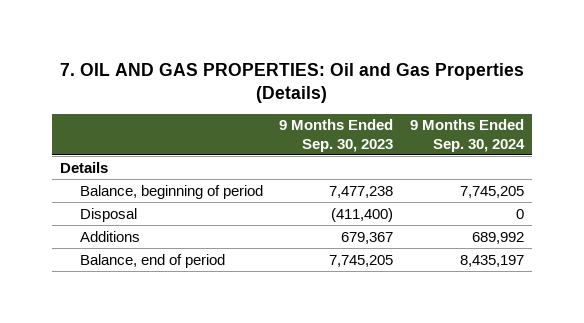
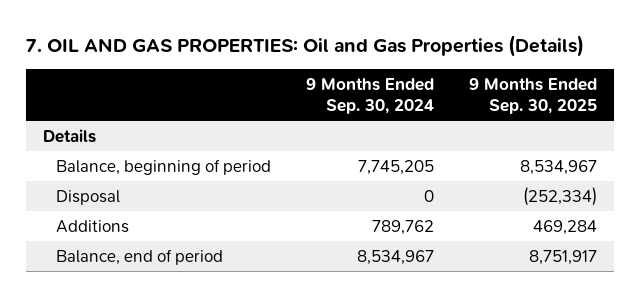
[279,119,394,152] 9 Months Ended Sep. 30, 2023 -> none
none -> [468,78,597,115] 9 Months Ended Sep. 30, 2025
[471,231,524,244] 689,992 -> [371,219,434,235] 789,762
[459,254,524,267] 8,435,197 -> [356,249,434,265] 8,534,967

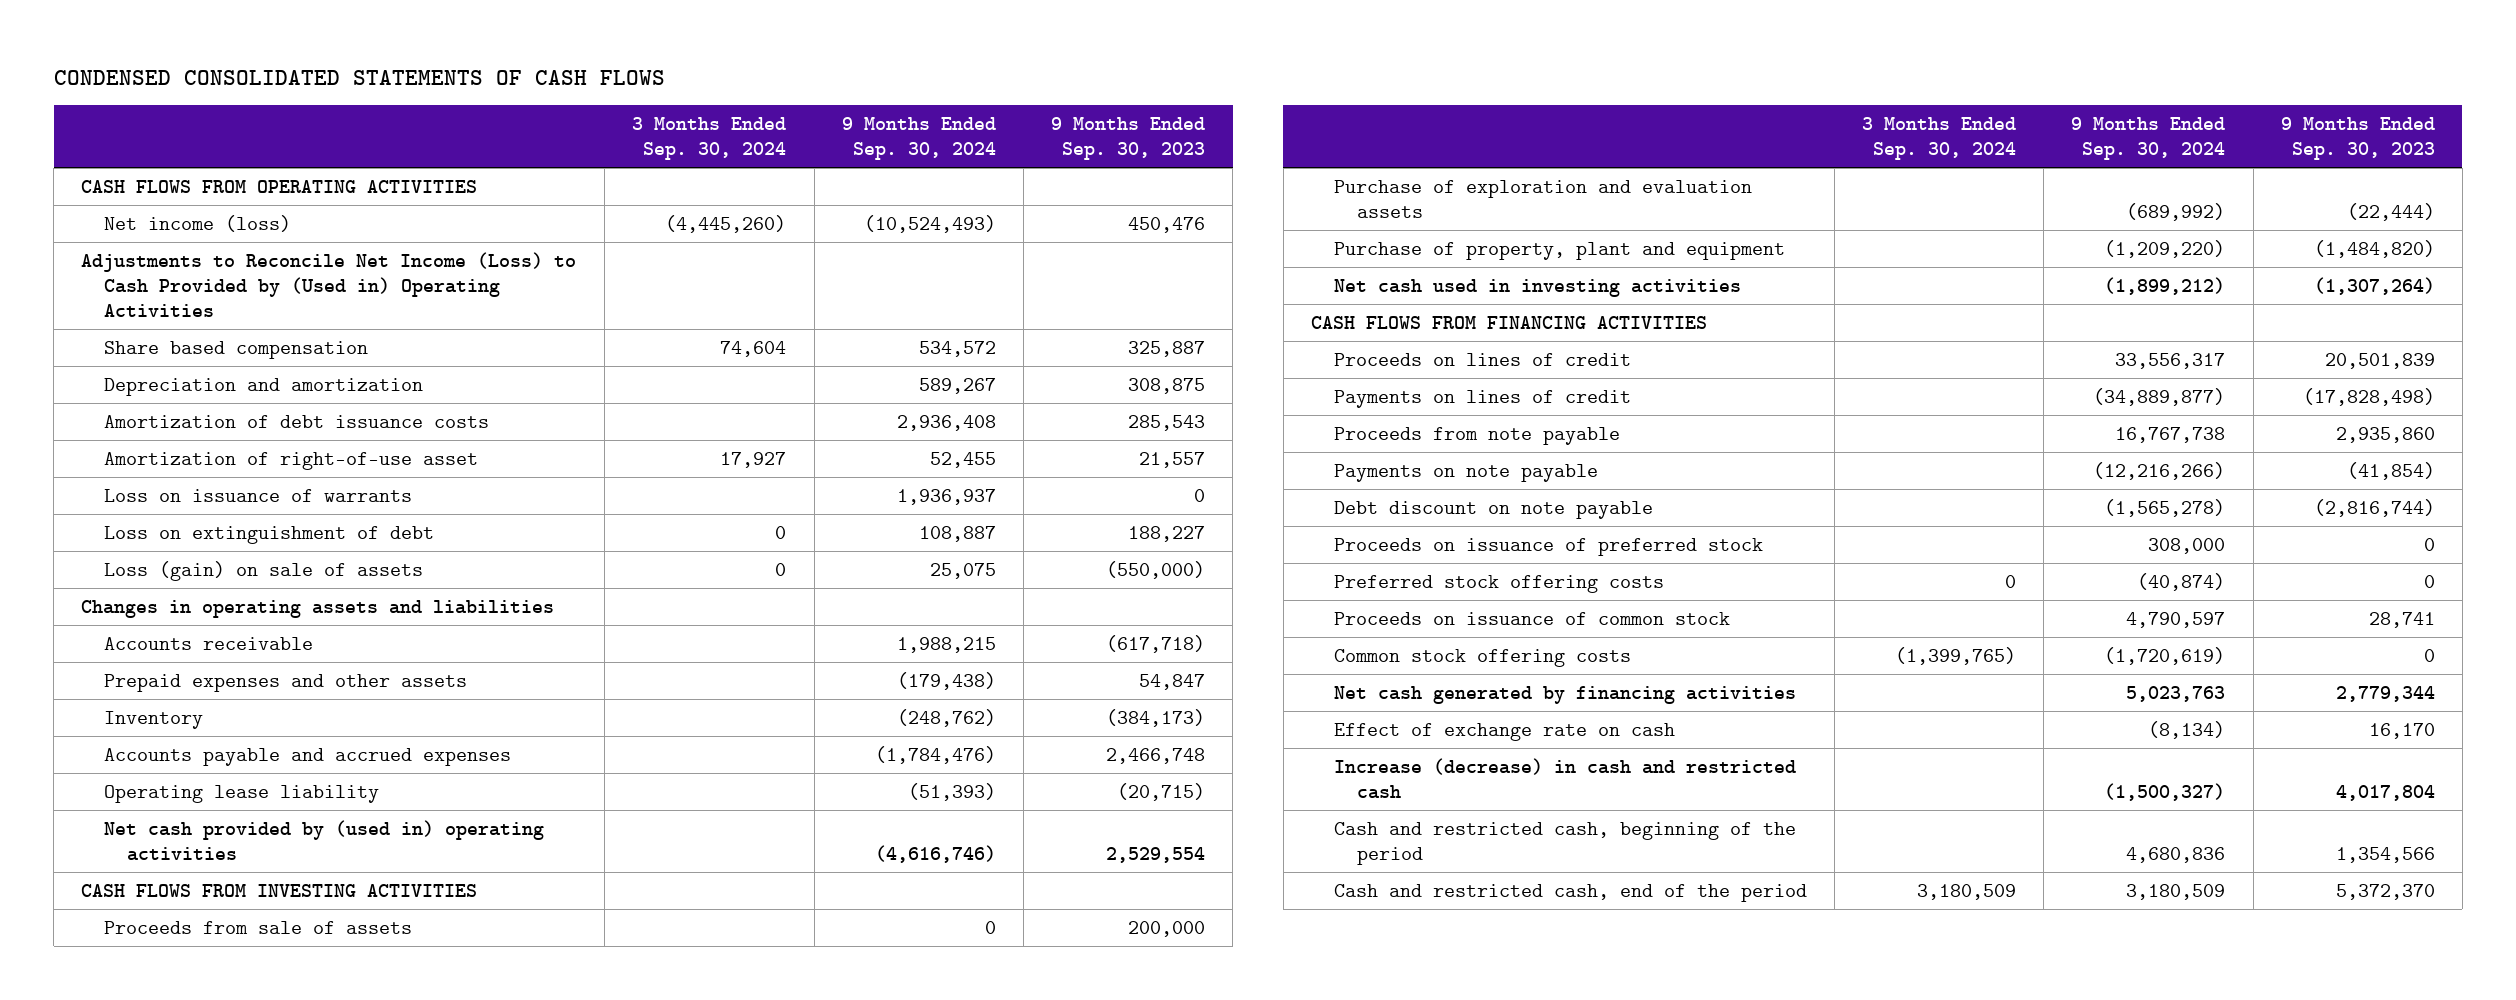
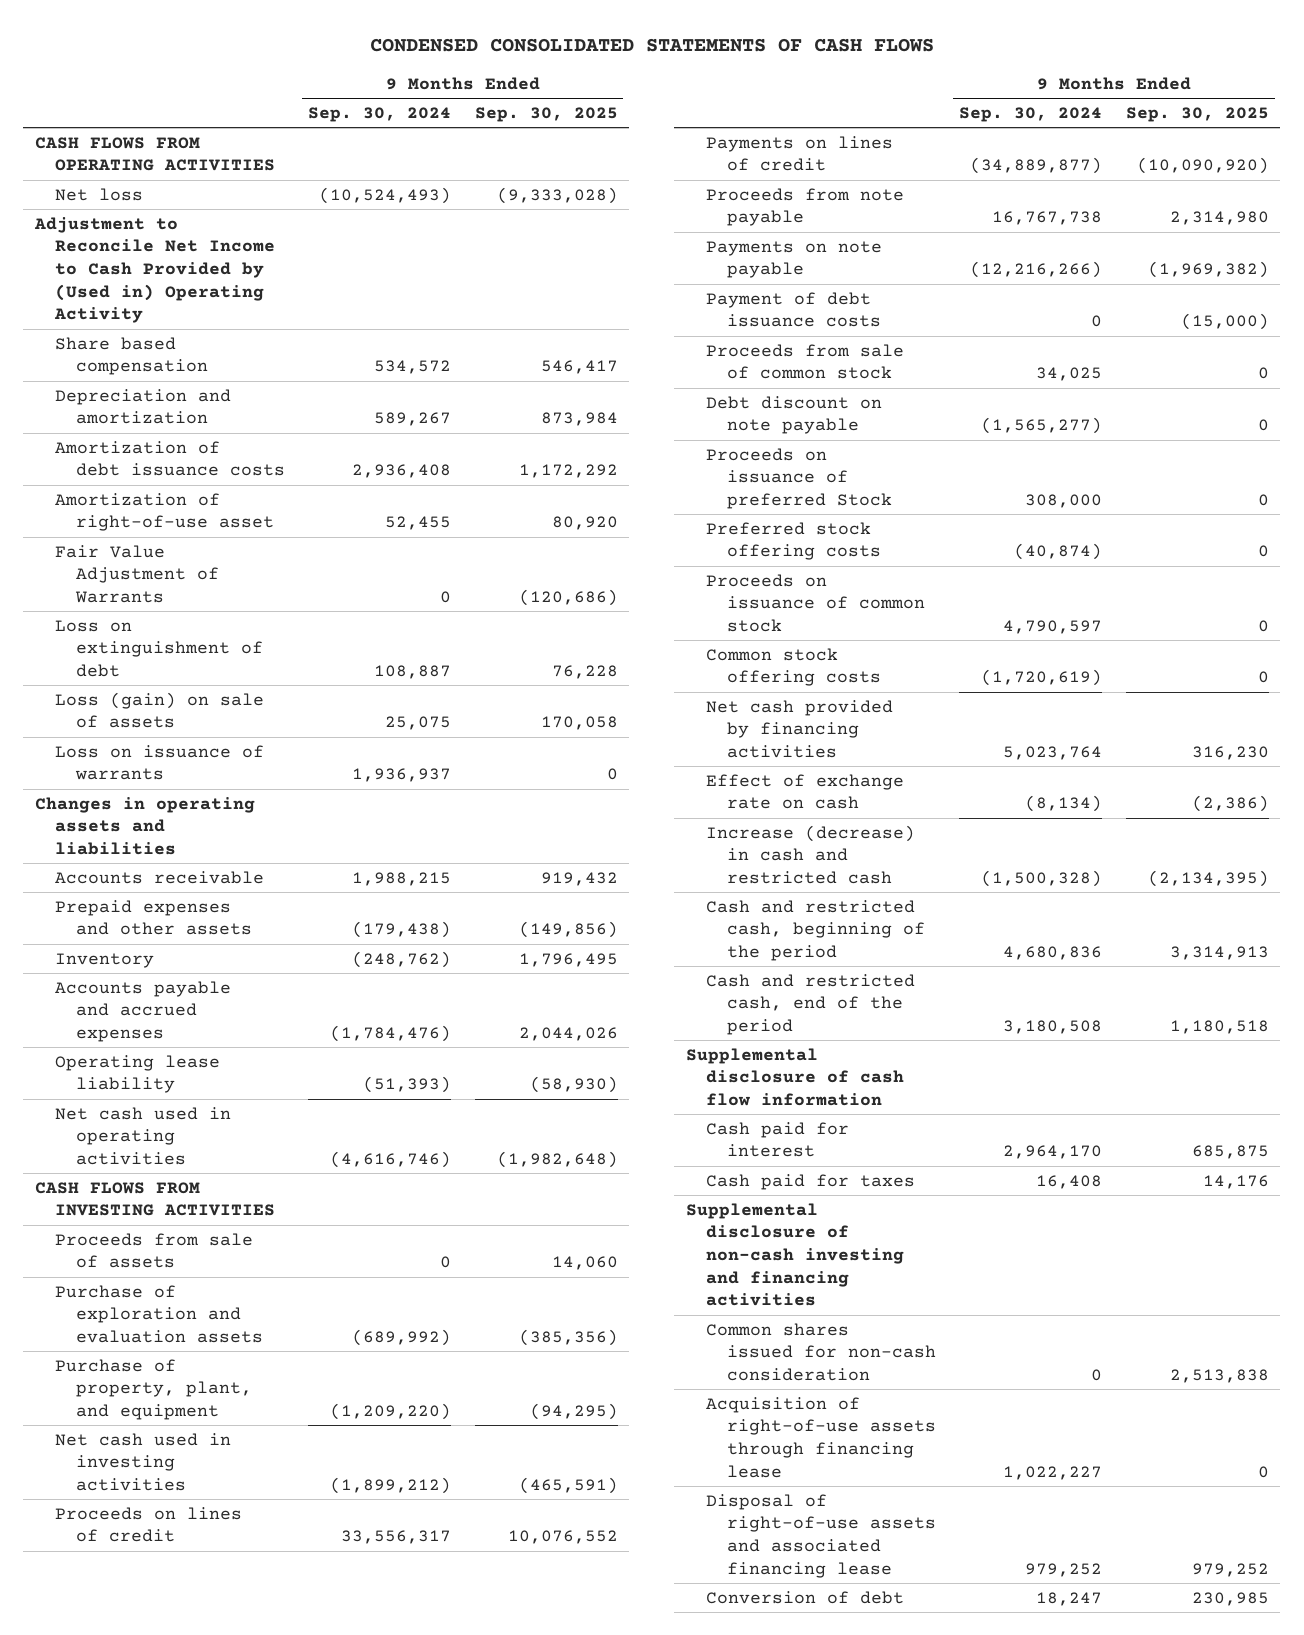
[632,116,787,160] 3 Months Ended Sep. 30, 2024 -> none
[1050,116,1205,160] 9 Months Ended Sep. 30, 2023 -> none
none -> [474,106,618,122] Sep. 30, 2025
[104,214,292,232] Net income (loss) -> [55,187,144,201] Net loss
[81,251,577,317] Adjustments to Reconcile Net Income (Loss) to Cash Provided by (Used in) Operating Activities -> [33,216,276,324] Adjustment to Reconcile Net Income to Cash Provided by (Used in) Operating Activity
none -> [55,544,219,603] Fair Value Adjustment of Warrants
[104,488,413,502] Loss on issuance of warrants -> [55,744,265,781] Loss on issuance of warrants
[104,819,545,861] Net cash provided by (used in) operating activities -> [55,1106,232,1165] Net cash used in operating activities
[1333,241,1785,260] Purchase of property, plant and equipment -> [55,1358,252,1420] Purchase of property, plant, and equipment
[1310,315,1707,329] CASH FLOWS FROM FINANCING ACTIVITIES -> none
none -> [706,291,881,328] Payment of debt issuance costs
none -> [706,343,905,380] Proceeds from sale of common stock
[2104,498,2226,517] (1,565,278) -> [981,417,1103,435] (1,565,277)
[1333,537,1763,556] Proceeds on issuance of preferred stock -> [706,447,892,509] Proceeds on issuance of preferred Stock
[1333,685,1796,704] Net cash generated by financing activities -> [706,699,894,758] Net cash provided by financing activities
[2126,685,2226,702] 5,023,763 -> [1003,745,1103,760] 5,023,764
[2104,782,2226,801] (1,500,327) -> [981,869,1103,887] (1,500,328)
[2126,883,2226,900] 3,180,509 -> [1003,1019,1103,1034] 3,180,508
none -> [686,1047,905,1106] Supplemental disclosure of cash flow information
none -> [706,1121,850,1158] Cash paid for interest
none -> [706,1173,916,1190] Cash paid for taxes
none -> [686,1202,905,1307] Supplemental disclosure of non-cash investing and financing activities
none -> [706,1322,936,1381] Common shares issued for non-cash consideration
none -> [706,1396,936,1478] Acquisition of right-of-use assets through financing lease
none -> [706,1493,936,1578] Disposal of right-of-use assets and associated financing lease
none -> [706,1590,905,1604] Conversion of debt

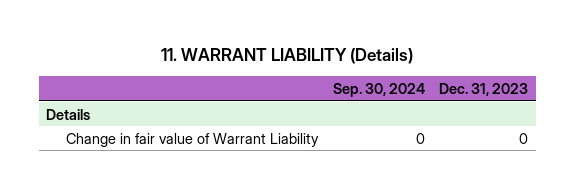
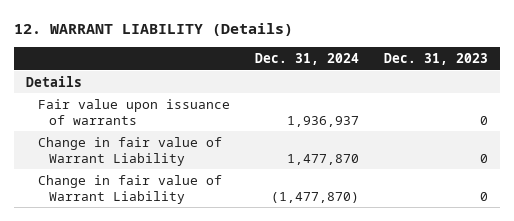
[161,48,414,65] 11. WARRANT LIABILITY (Details) -> [13,23,293,37] 12. WARRANT LIABILITY (Details)
[332,82,425,97] Sep. 30, 2024 -> none
none -> [254,53,359,66] Dec. 31, 2024
none -> [37,98,230,125] Fair value upon issuance of warrants
none -> [37,174,222,204] Change in fair value of Warrant Liability

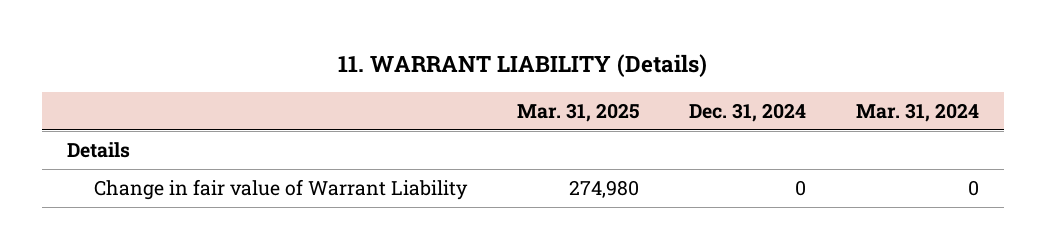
[13,23,293,37] 12. WARRANT LIABILITY (Details) -> [337,54,707,78] 11. WARRANT LIABILITY (Details)
[383,53,488,66] Dec. 31, 2023 -> none
none -> [516,102,639,122] Mar. 31, 2025
none -> [855,102,979,122] Mar. 31, 2024
[37,98,230,125] Fair value upon issuance of warrants -> none
[37,174,222,204] Change in fair value of Warrant Liability -> none
[286,153,359,165] 1,477,870 -> [794,180,806,197] 0

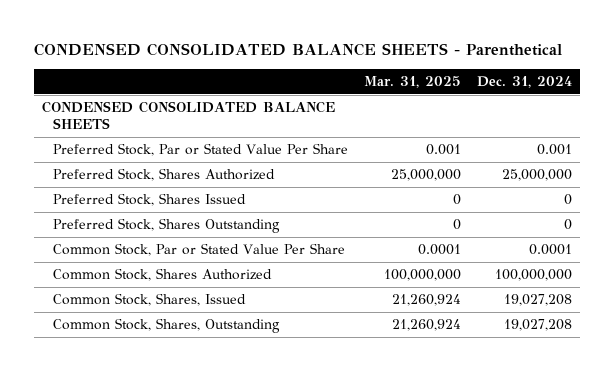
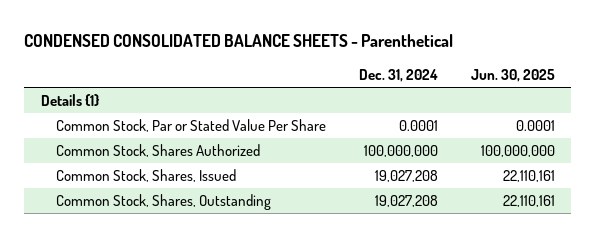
[363,76,461,89] Mar. 31, 2025 -> none
none -> [470,69,555,83] Jun. 30, 2025
[52,143,348,157] Preferred Stock, Par or Stated Value Per Share -> none
[52,168,275,182] Preferred Stock, Shares Authorized -> none
[52,193,246,207] Preferred Stock, Shares Issued -> none
[52,218,280,234] Preferred Stock, Shares Outstanding -> none
[41,101,335,130] CONDENSED CONSOLIDATED BALANCE SHEETS -> [40,93,100,106] Details {1}

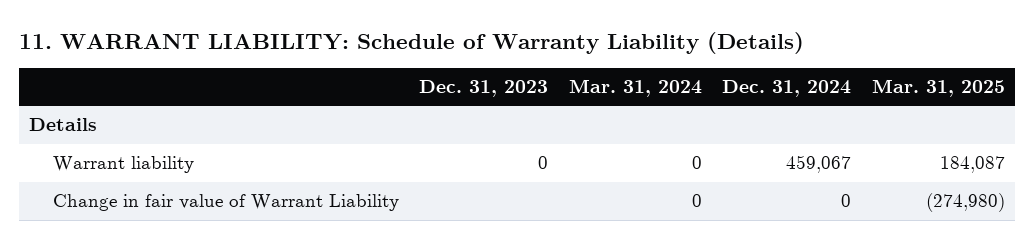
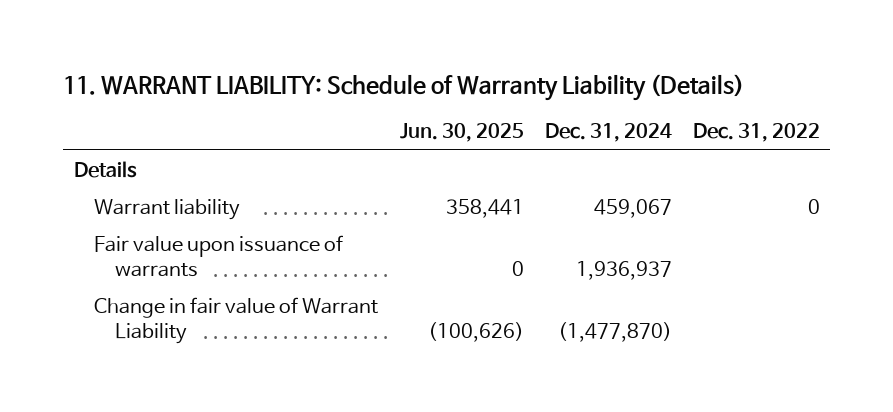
[419,80,549,98] Dec. 31, 2023 -> none
[568,79,702,98] Mar. 31, 2024 -> none
[872,79,1006,98] Mar. 31, 2025 -> none
none -> [399,123,524,143] Jun. 30, 2025
none -> [692,123,820,143] Dec. 31, 2022
none -> [94,234,344,277] Fair value upon issuance of warrants
[841,194,852,208] 0 -> [557,321,672,342] (1,477,870)

